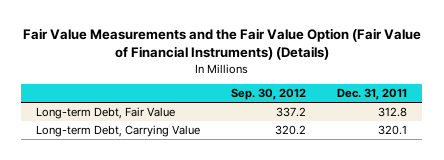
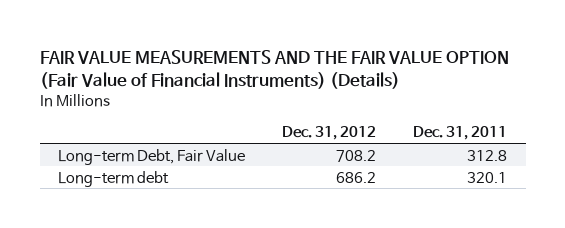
[22,28,421,60] Fair Value Measurements and the Fair Value Option (Fair Value of Financial Instruments) (Details) -> [39,49,509,89] FAIR VALUE MEASUREMENTS AND THE FAIR VALUE OPTION (Fair Value of Financial Instruments) (Details)
[231,88,307,101] Sep. 30, 2012 -> none
none -> [282,126,377,141] Dec. 31, 2012
[36,125,201,138] Long-term Debt, Carrying Value -> [58,170,170,187] Long-term debt

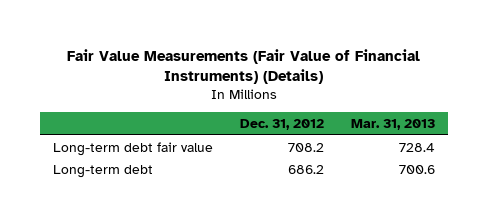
[39,49,509,89] FAIR VALUE MEASUREMENTS AND THE FAIR VALUE OPTION (Fair Value of Financial Instruments) (Details) -> [67,48,421,85] Fair Value Measurements (Fair Value of Financial Instruments) (Details)
[413,126,508,141] Dec. 31, 2011 -> none
none -> [351,118,436,130] Mar. 31, 2013
[58,148,246,165] Long-term Debt, Fair Value -> [53,141,214,156] Long-term debt fair value

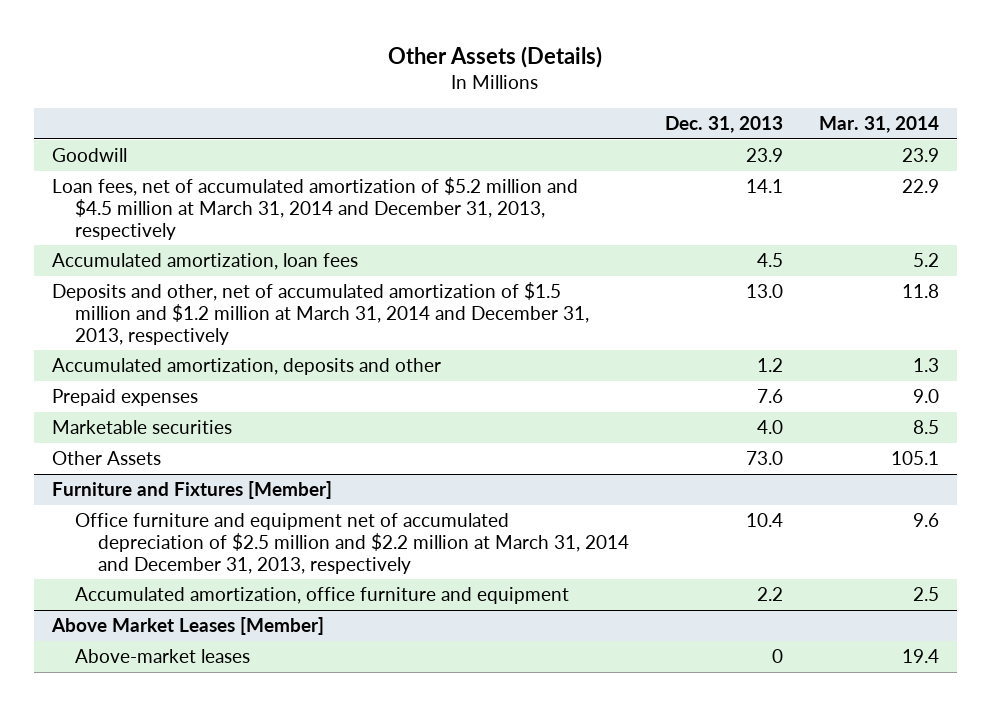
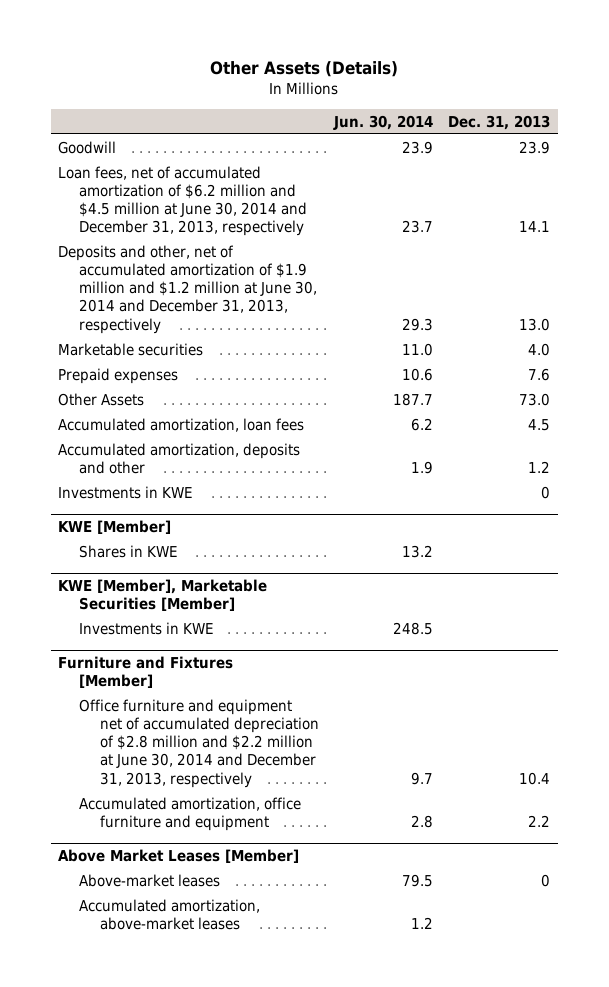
[818,116,939,134] Mar. 31, 2014 -> none
none -> [333,114,434,130] Jun. 30, 2014
[51,177,578,240] Loan fees, net of accumulated amortization of $5.2 million and $4.5 million at March 31, 2014 and December 31, 2013, respectively -> [58,165,308,237] Loan fees, net of accumulated amortization of $6.2 million and $4.5 million at June 30, 2014 and December 31, 2013, respectively
[51,282,590,345] Deposits and other, net of accumulated amortization of $1.5 million and $1.2 million at March 31, 2014 and December 31, 2013, respectively -> [58,244,318,334] Deposits and other, net of accumulated amortization of $1.9 million and $1.2 million at June 30, 2014 and December 31, 2013, respectively
[51,389,198,407] Prepaid expenses -> [58,367,179,384] Prepaid expenses
[51,253,358,271] Accumulated amortization, loan fees -> [58,417,305,432] Accumulated amortization, loan fees
[51,358,441,376] Accumulated amortization, deposits and other -> [58,442,301,474] Accumulated amortization, deposits and other
none -> [58,485,194,499] Investments in KWE
none -> [58,519,172,534] KWE [Member]
none -> [79,544,179,558] Shares in KWE
none -> [58,578,268,612] KWE [Member], Marketable Securities [Member]
none -> [79,621,215,635] Investments in KWE
[75,513,630,574] Office furniture and equipment net of accumulated depreciation of $2.5 million and $2.2 million at March 31, 2014 and December 31, 2013, respectively -> [79,698,320,788] Office furniture and equipment net of accumulated depreciation of $2.8 million and $2.2 million at June 30, 2014 and December 31, 2013, respectively
none -> [79,898,261,930] Accumulated amortization, above-market leases

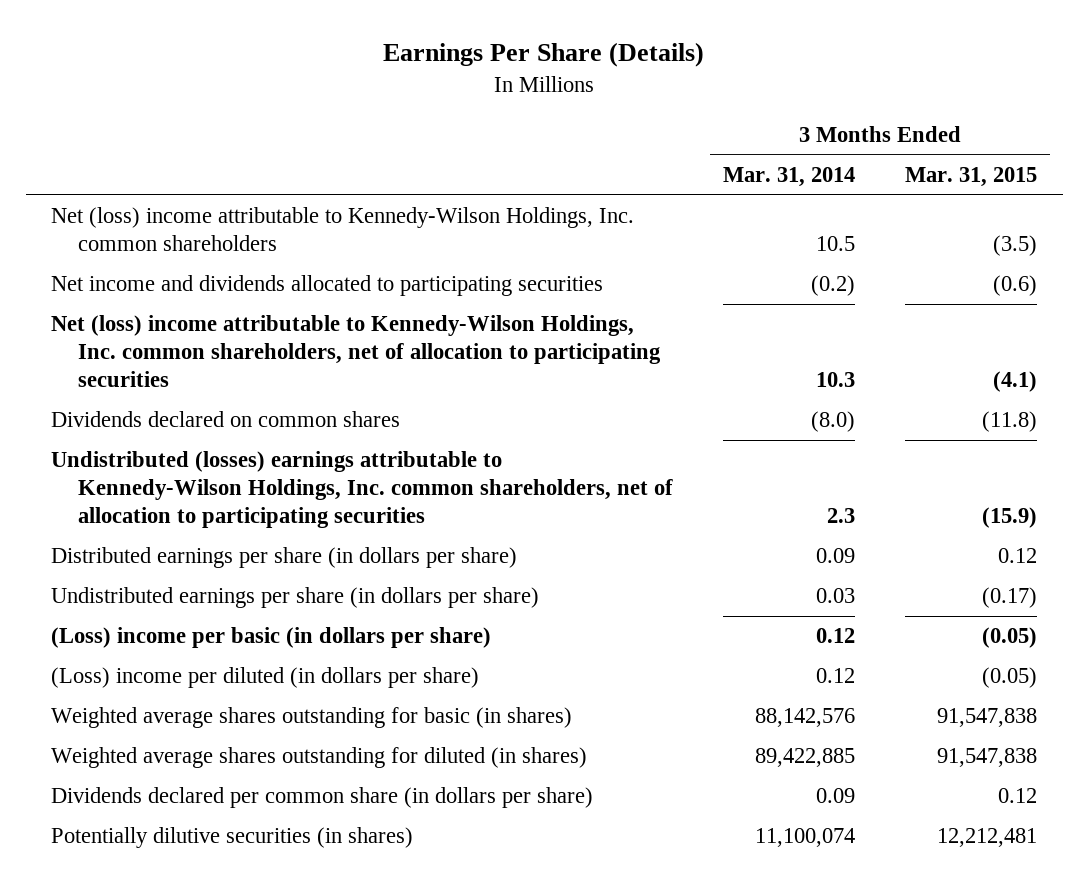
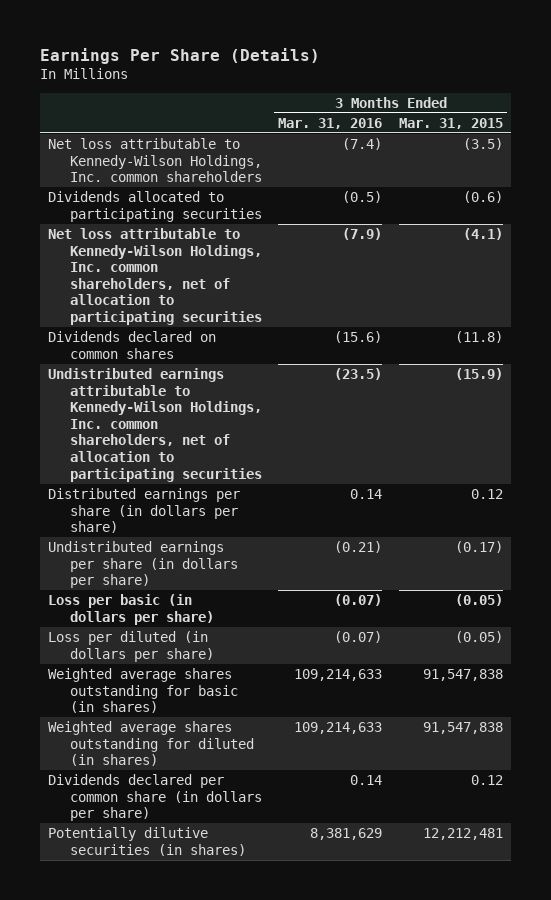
[723,166,856,187] Mar. 31, 2014 -> none
none -> [278,117,383,129] Mar. 31, 2016
[51,207,635,252] Net (loss) income attributable to Kennedy-Wilson Holdings, Inc. common shareholders -> [48,137,262,183] Net loss attributable to Kennedy-Wilson Holdings, Inc. common shareholders
[51,275,604,297] Net income and dividends allocated to participating securities -> [48,190,262,222] Dividends allocated to participating securities
[51,315,661,387] Net (loss) income attributable to Kennedy-Wilson Holdings, Inc. common shareholders, net of allocation to participating securities -> [48,227,262,326] Net loss attributable to Kennedy-Wilson Holdings, Inc. common shareholders, net of allocation to participating securities
[51,451,673,528] Undistributed (losses) earnings attributable to Kennedy-Wilson Holdings, Inc. common shareholders, net of allocation to participating securities -> [48,367,262,482] Undistributed earnings attributable to Kennedy-Wilson Holdings, Inc. common shareholders, net of allocation to participating securities
[51,627,492,649] (Loss) income per basic (in dollars per share) -> [48,593,214,625] Loss per basic (in dollars per share)
[51,667,480,689] (Loss) income per diluted (in dollars per share) -> [48,630,214,662] Loss per diluted (in dollars per share)

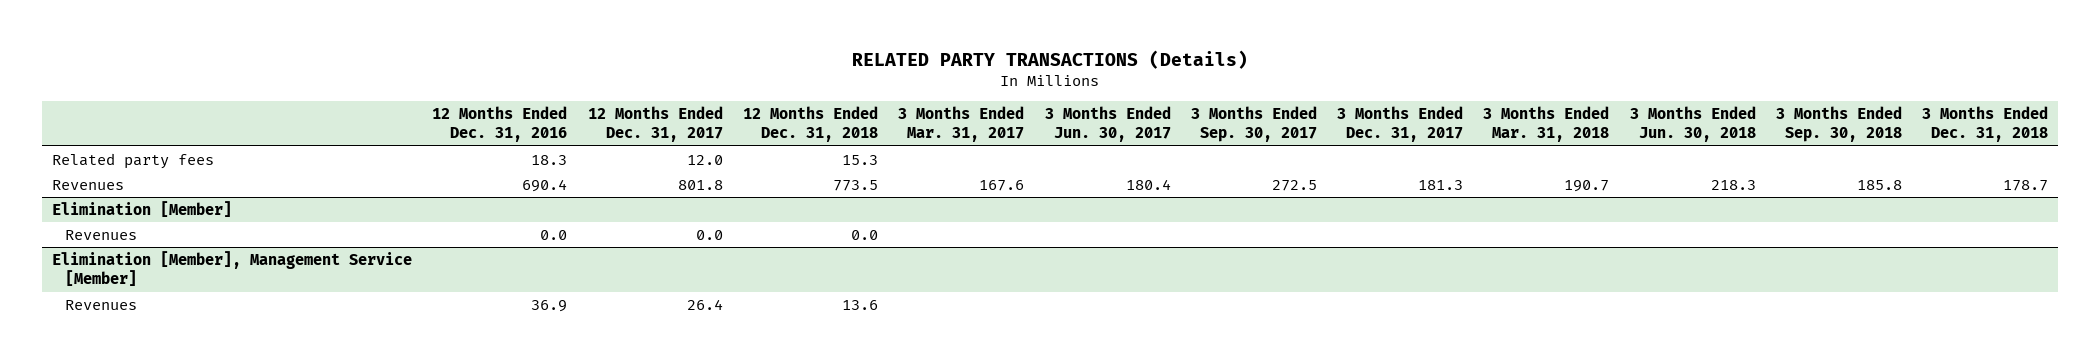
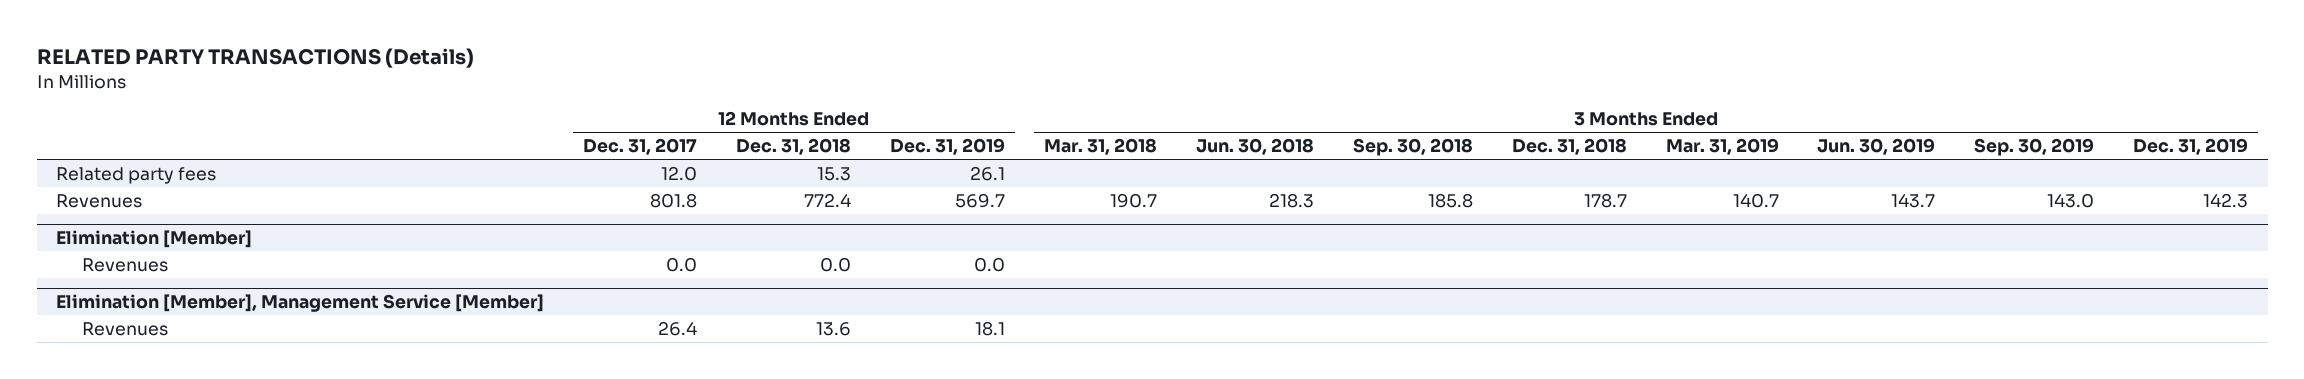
[432,105,568,143] 12 Months Ended Dec. 31, 2016 -> none
[898,105,1025,143] 3 Months Ended Mar. 31, 2017 -> none
[1044,105,1171,143] 3 Months Ended Jun. 30, 2017 -> none
[1190,105,1317,143] 3 Months Ended Sep. 30, 2017 -> none
[1337,105,1464,143] 3 Months Ended Dec. 31, 2017 -> none
none -> [889,138,1005,156] Dec. 31, 2019
none -> [1665,138,1779,156] Mar. 31, 2019
none -> [1817,138,1936,156] Jun. 30, 2019
none -> [1974,138,2095,157] Sep. 30, 2019
none -> [2133,138,2249,156] Dec. 31, 2019
[833,179,879,191] 773.5 -> [804,192,852,207] 772.4

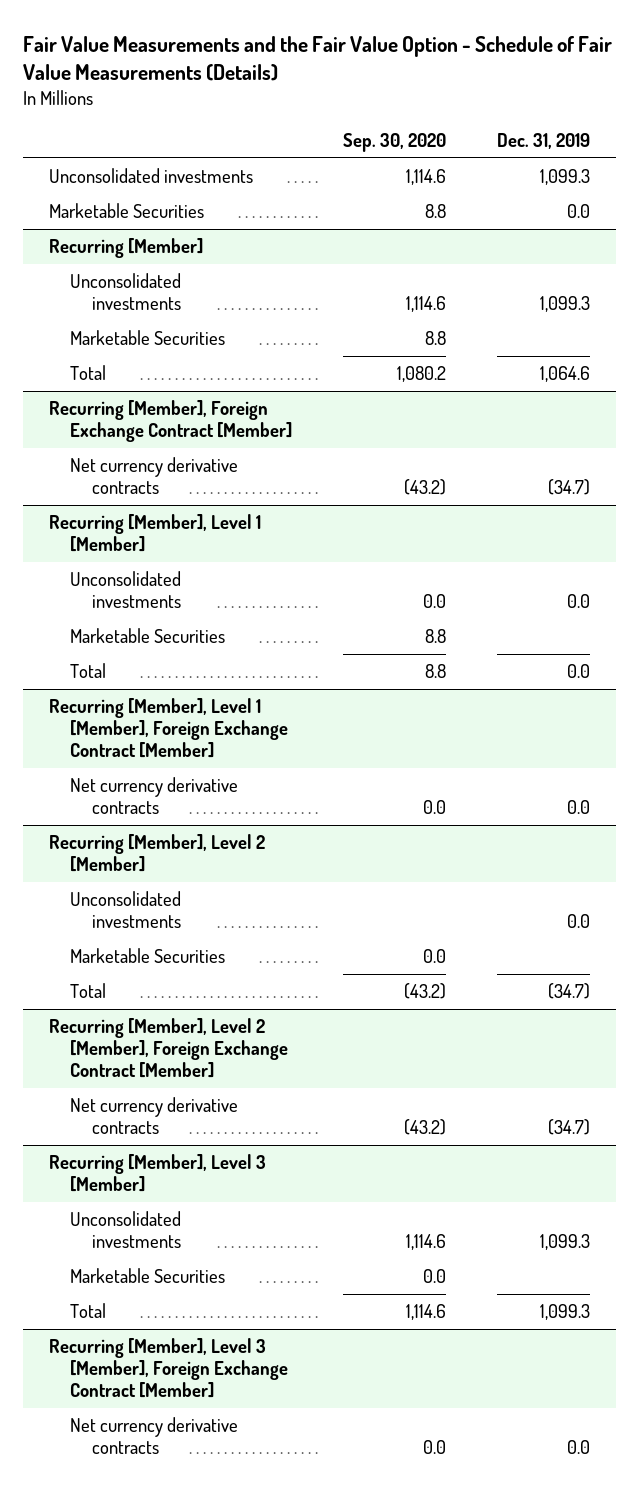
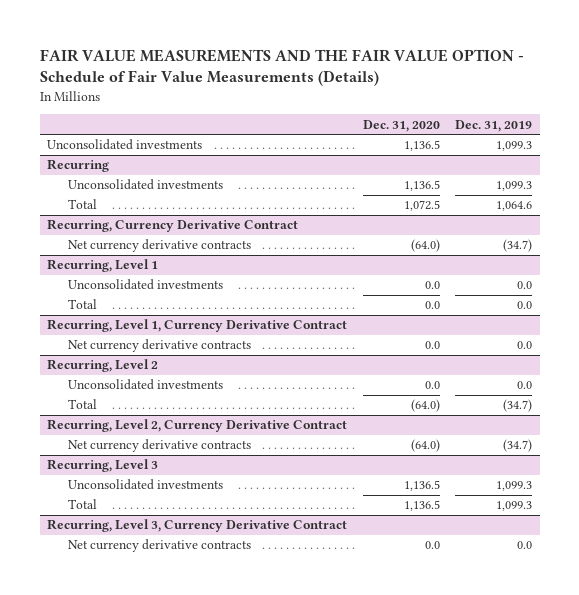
[23,35,613,81] Fair Value Measurements and the Fair Value Option - Schedule of Fair Value Measurements (Details) -> [39,48,524,87] FAIR VALUE MEASUREMENTS AND THE FAIR VALUE OPTION - Schedule of Fair Value Measurements (Details)
[343,132,447,152] Sep. 30, 2020 -> none
none -> [362,119,440,132] Dec. 31, 2020
[48,203,204,219] Marketable Securities -> none
[48,238,203,259] Recurring [Member] -> [47,159,110,173] Recurring
[70,330,226,346] Marketable Securities -> none
[48,400,293,442] Recurring [Member], Foreign Exchange Contract [Member] -> none
none -> [47,219,299,233] Recurring, Currency Derivative Contract
[48,514,261,552] Recurring [Member], Level 1 [Member] -> [47,259,159,273] Recurring, Level 1
[70,628,226,644] Marketable Securities -> none
[48,698,289,758] Recurring [Member], Level 1 [Member], Foreign Exchange Contract [Member] -> none
none -> [47,319,348,333] Recurring, Level 1, Currency Derivative Contract
[48,834,265,872] Recurring [Member], Level 2 [Member] -> [47,359,159,373] Recurring, Level 2
[70,948,226,964] Marketable Securities -> none
[48,1018,289,1078] Recurring [Member], Level 2 [Member], Foreign Exchange Contract [Member] -> none
none -> [47,419,348,433] Recurring, Level 2, Currency Derivative Contract
[48,1154,266,1192] Recurring [Member], Level 3 [Member] -> [47,459,159,473] Recurring, Level 3
[70,1268,226,1284] Marketable Securities -> none
[48,1338,289,1398] Recurring [Member], Level 3 [Member], Foreign Exchange Contract [Member] -> none
none -> [47,519,348,533] Recurring, Level 3, Currency Derivative Contract

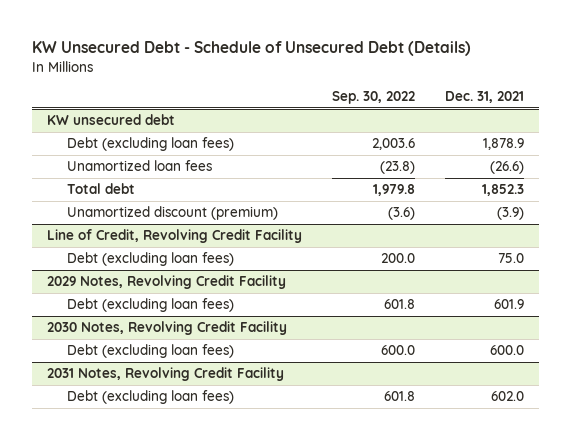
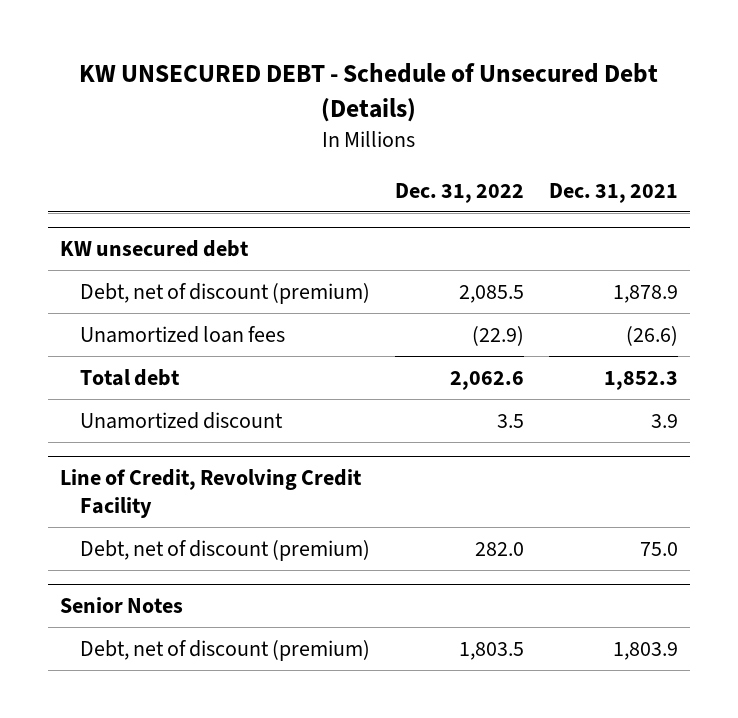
[31,41,471,57] KW Unsecured Debt - Schedule of Unsecured Debt (Details) -> [79,63,659,122] KW UNSECURED DEBT - Schedule of Unsecured Debt (Details)
[332,91,416,105] Sep. 30, 2022 -> none
none -> [394,182,524,203] Dec. 31, 2022
[67,137,235,152] Debt (excluding loan fees) -> [79,282,370,304] Debt, net of discount (premium)
[67,206,279,221] Unamortized discount (premium) -> [79,411,283,429] Unamortized discount
[497,207,525,221] (3.9) -> [650,413,678,428] 3.9
[46,275,286,290] 2029 Notes, Revolving Credit Facility -> none
[67,298,235,313] Debt (excluding loan fees) -> none
[46,321,287,336] 2030 Notes, Revolving Credit Facility -> none
[67,344,235,359] Debt (excluding loan fees) -> none
[46,367,284,382] 2031 Notes, Revolving Credit Facility -> none
[67,390,235,405] Debt (excluding loan fees) -> none
[67,252,235,267] Debt (excluding loan fees) -> [79,539,370,561] Debt, net of discount (premium)
none -> [60,596,184,613] Senior Notes
none -> [79,639,370,661] Debt, net of discount (premium)

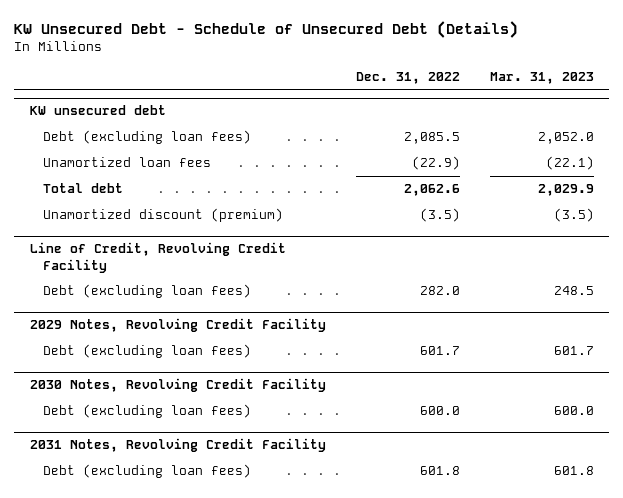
[79,63,659,122] KW UNSECURED DEBT - Schedule of Unsecured Debt (Details) -> [14,21,519,39] KW Unsecured Debt - Schedule of Unsecured Debt (Details)
[548,182,678,203] Dec. 31, 2021 -> none
none -> [489,71,594,84] Mar. 31, 2023
[79,282,370,304] Debt, net of discount (premium) -> [42,130,251,145] Debt (excluding loan fees)
[79,411,283,429] Unamortized discount -> [42,208,283,223] Unamortized discount (premium)
[496,413,524,428] 3.5 -> [419,208,460,223] (3.5)
[60,596,184,613] Senior Notes -> none
[79,639,370,661] Debt, net of discount (premium) -> none
[79,539,370,561] Debt, net of discount (premium) -> [42,284,251,299] Debt (excluding loan fees)
none -> [29,318,326,333] 2029 Notes, Revolving Credit Facility
none -> [42,344,251,359] Debt (excluding loan fees)
none -> [29,378,326,393] 2030 Notes, Revolving Credit Facility
none -> [42,404,251,419] Debt (excluding loan fees)
none -> [29,438,326,453] 2031 Notes, Revolving Credit Facility
none -> [42,464,251,479] Debt (excluding loan fees)

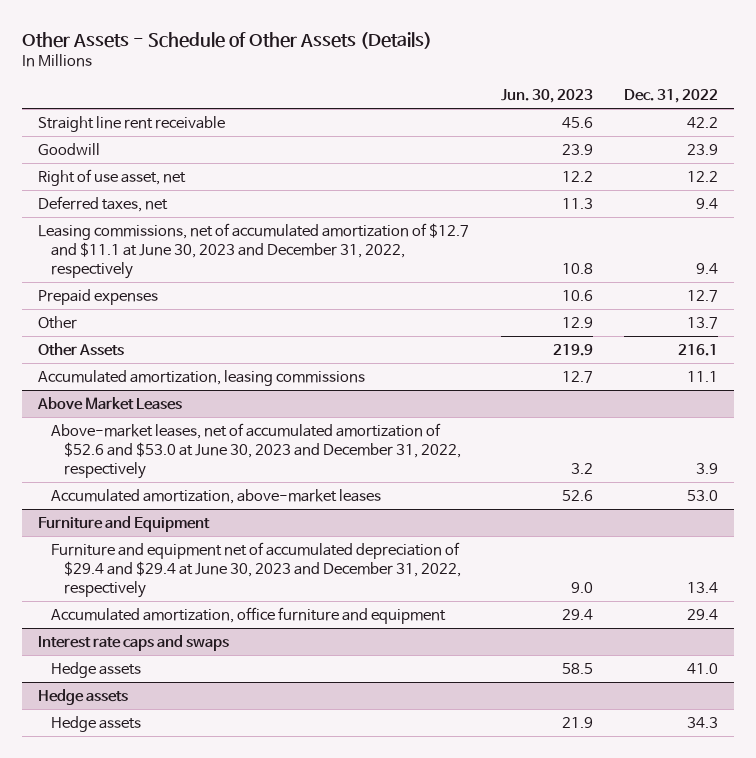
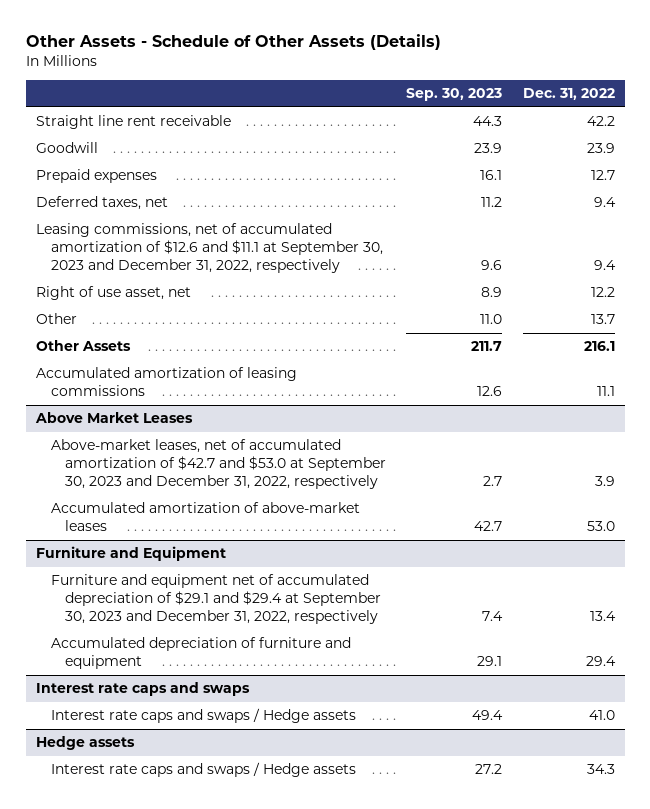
[500,89,593,104] Jun. 30, 2023 -> none
none -> [406,88,503,102] Sep. 30, 2023
[38,222,470,280] Leasing commissions, net of accumulated amortization of $12.7 and $11.1 at June 30, 2023 and December 31, 2022, respectively -> none
[38,195,169,212] Deferred taxes, net -> [35,196,168,211] Deferred taxes, net
none -> [35,223,383,274] Leasing commissions, net of accumulated amortization of $12.6 and $11.1 at September 30, 2023 and December 31, 2022, respectively
[38,168,187,186] Right of use asset, net -> [35,286,191,301] Right of use asset, net
[38,369,366,386] Accumulated amortization, leasing commissions -> [35,367,297,397] Accumulated amortization of leasing commissions
[50,422,461,480] Above-market leases, net of accumulated amortization of $52.6 and $53.0 at June 30, 2023 and December 31, 2022, respectively -> [50,439,387,490] Above-market leases, net of accumulated amortization of $42.7 and $53.0 at September 30, 2023 and December 31, 2022, respectively
[50,488,381,504] Accumulated amortization, above-market leases -> [50,502,360,532] Accumulated amortization of above-market leases
[50,541,461,599] Furniture and equipment net of accumulated depreciation of $29.4 and $29.4 at June 30, 2023 and December 31, 2022, respectively -> [50,574,382,625] Furniture and equipment net of accumulated depreciation of $29.1 and $29.4 at September 30, 2023 and December 31, 2022, respectively
[50,606,446,624] Accumulated amortization, office furniture and equipment -> [50,637,351,670] Accumulated depreciation of furniture and equipment
[50,661,141,678] Hedge assets -> [50,708,356,724] Interest rate caps and swaps / Hedge assets
[50,715,141,732] Hedge assets -> [50,762,356,778] Interest rate caps and swaps / Hedge assets

